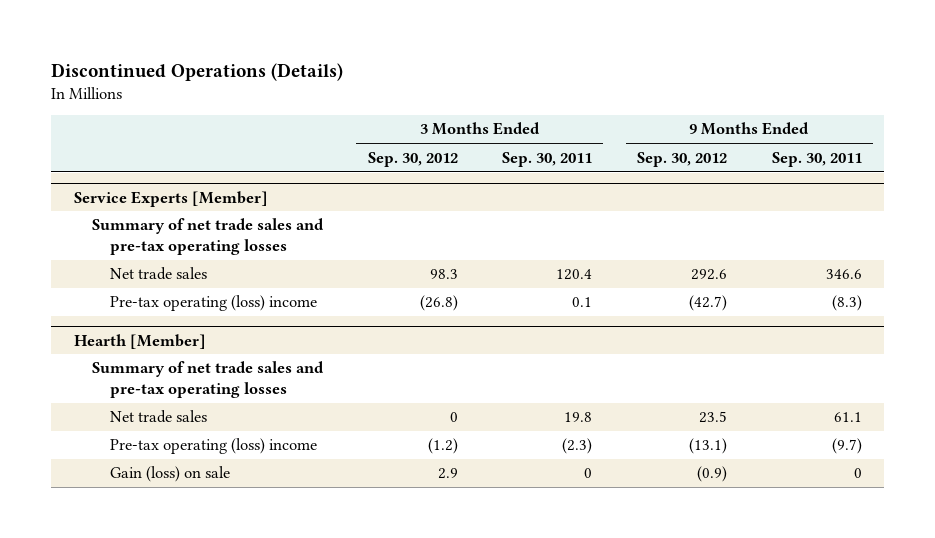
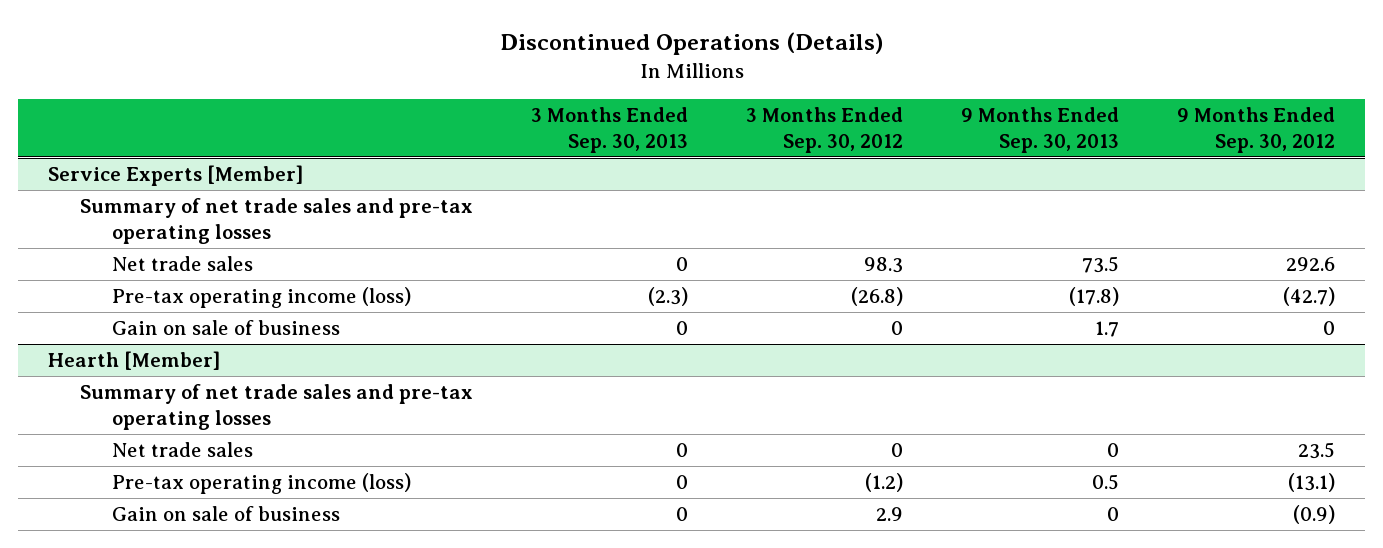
[502,151,593,167] Sep. 30, 2011 -> none
[771,151,862,167] Sep. 30, 2011 -> none
none -> [530,106,688,153] 3 Months Ended Sep. 30, 2013
none -> [961,106,1120,153] 9 Months Ended Sep. 30, 2013
[110,295,318,312] Pre-tax operating (loss) income -> [111,287,411,309] Pre-tax operating income (loss)
none -> [111,320,340,336] Gain on sale of business
[110,438,318,455] Pre-tax operating (loss) income -> [111,473,411,495] Pre-tax operating income (loss)
[110,466,231,483] Gain (loss) on sale -> [111,506,340,522] Gain on sale of business

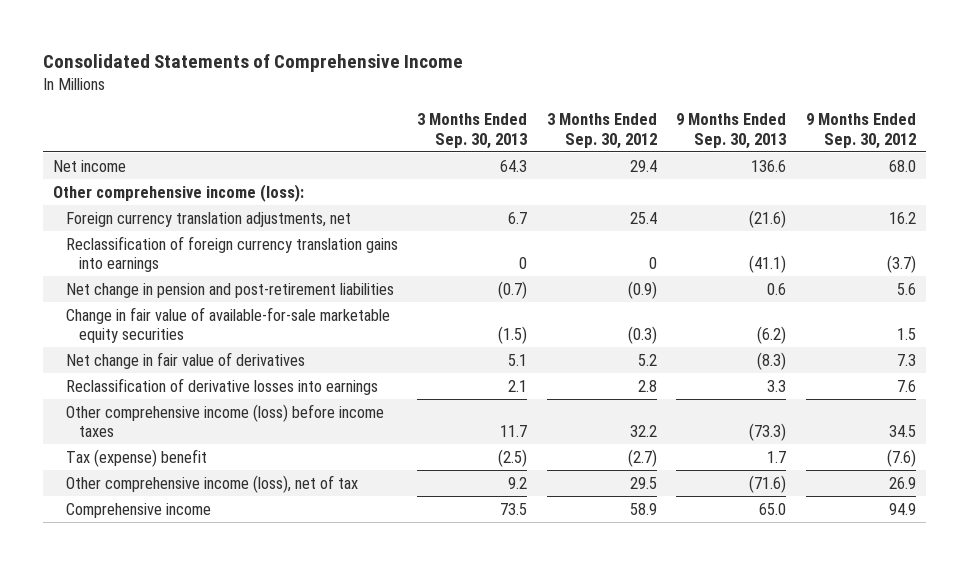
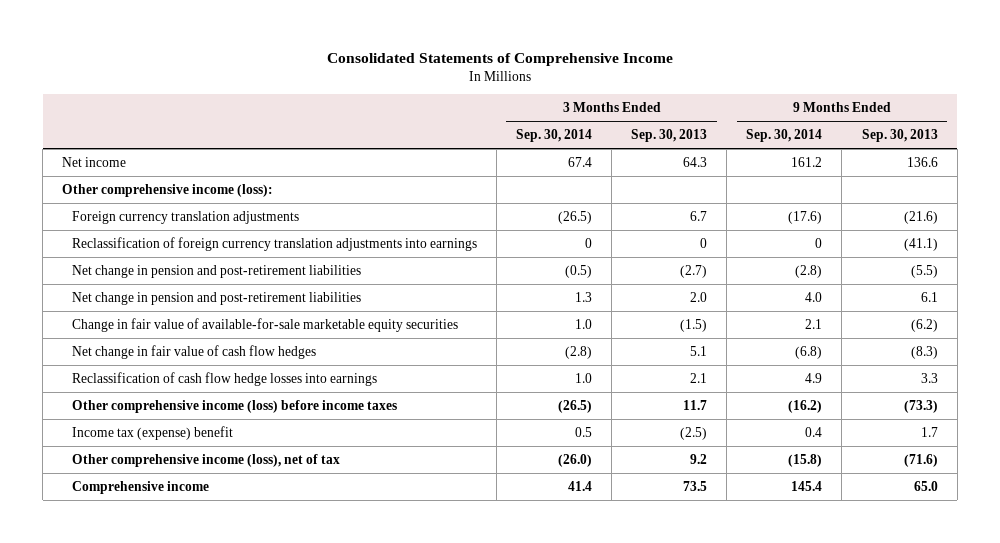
[546,113,657,149] 3 Months Ended Sep. 30, 2012 -> none
[805,113,916,149] 9 Months Ended Sep. 30, 2012 -> none
none -> [515,129,592,143] Sep. 30, 2014
none -> [746,129,823,143] Sep. 30, 2014
[65,211,351,227] Foreign currency translation adjustments, net -> [71,210,299,224] Foreign currency translation adjustments
[65,235,398,272] Reclassification of foreign currency translation gains into earnings -> [71,236,477,251] Reclassification of foreign currency translation adjustments into earnings
[498,280,528,299] (0.7) -> [680,264,708,278] (2.7)
[767,282,787,295] 0.6 -> [910,264,938,278] (5.5)
none -> [71,291,361,305] Net change in pension and post-retirement liabilities
[65,351,305,369] Net change in fair value of derivatives -> [71,344,316,359] Net change in fair value of cash flow hedges
[65,377,378,395] Reclassification of derivative losses into earnings -> [71,371,377,386] Reclassification of cash flow hedge losses into earnings
[65,448,207,467] Tax (expense) benefit -> [71,425,233,440] Income tax (expense) benefit

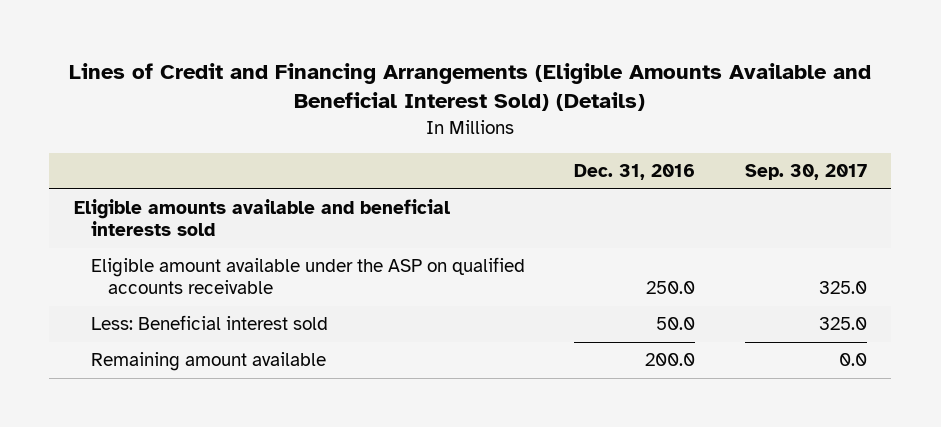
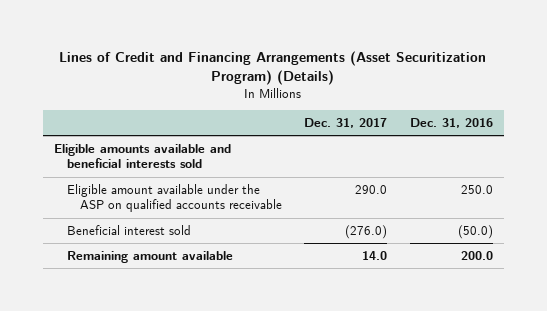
[69,62,872,112] Lines of Credit and Financing Arrangements (Eligible Amounts Available and Beneficial Interest Sold) (Details) -> [59,50,487,86] Lines of Credit and Financing Arrangements (Asset Securitization Program) (Details)
[744,164,867,181] Sep. 30, 2017 -> none
none -> [304,118,388,129] Dec. 31, 2017
[90,315,328,331] Less: Beneficial interest sold -> [66,224,191,235] Beneficial interest sold
[656,317,696,331] 50.0 -> [457,224,493,239] (50.0)

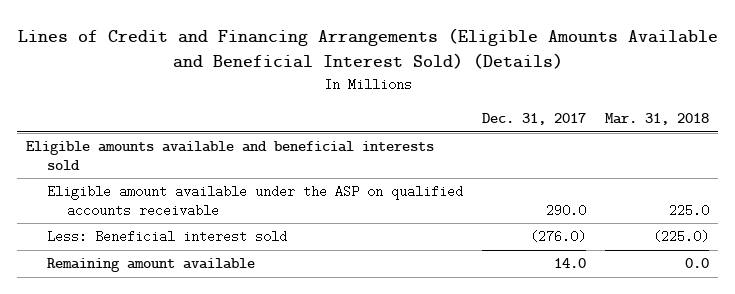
[59,50,487,86] Lines of Credit and Financing Arrangements (Asset Securitization Program) (Details) -> [17,27,718,69] Lines of Credit and Financing Arrangements (Eligible Amounts Available and Beneficial Interest Sold) (Details)
[409,118,493,129] Dec. 31, 2016 -> none
none -> [604,113,709,126] Mar. 31, 2018
[66,224,191,235] Beneficial interest sold -> [46,230,287,244] Less: Beneficial interest sold

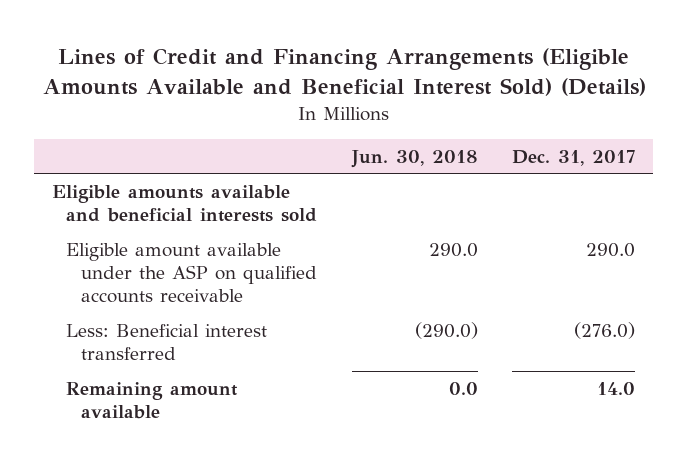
[604,113,709,126] Mar. 31, 2018 -> none
none -> [350,149,478,168] Jun. 30, 2018
[46,230,287,244] Less: Beneficial interest sold -> [66,323,268,361] Less: Beneficial interest transferred

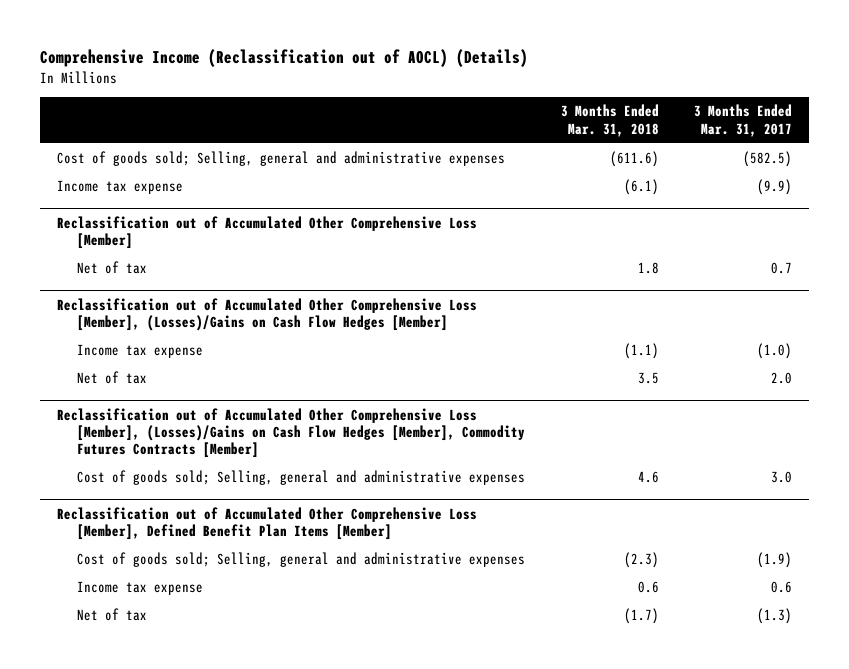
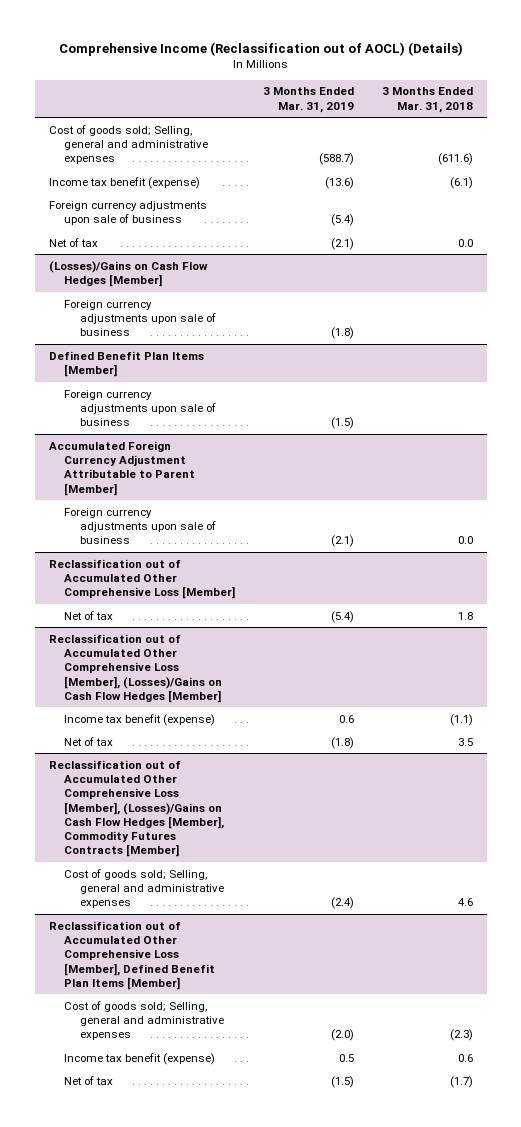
[693,104,792,137] 3 Months Ended Mar. 31, 2017 -> none
none -> [263,87,355,113] 3 Months Ended Mar. 31, 2019
[57,180,184,195] Income tax expense -> [48,176,200,189] Income tax benefit (expense)
none -> [48,200,207,225] Foreign currency adjustments upon sale of business
none -> [48,237,98,247] Net of tax
none -> [48,260,208,287] (Losses)/Gains on Cash Flow Hedges [Member]
none -> [64,299,216,337] Foreign currency adjustments upon sale of business
none -> [48,350,204,377] Defined Benefit Plan Items [Member]
none -> [64,389,216,427] Foreign currency adjustments upon sale of business
none -> [48,440,196,496] Accumulated Foreign Currency Adjustment Attributable to Parent [Member]
none -> [64,507,216,545] Foreign currency adjustments upon sale of business
[77,344,204,359] Income tax expense -> [64,713,216,726] Income tax benefit (expense)
[77,581,204,596] Income tax expense -> [64,1052,216,1065] Income tax benefit (expense)

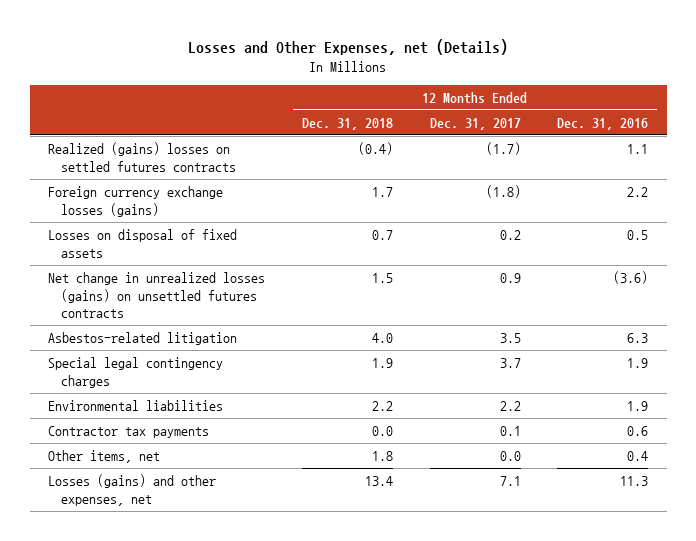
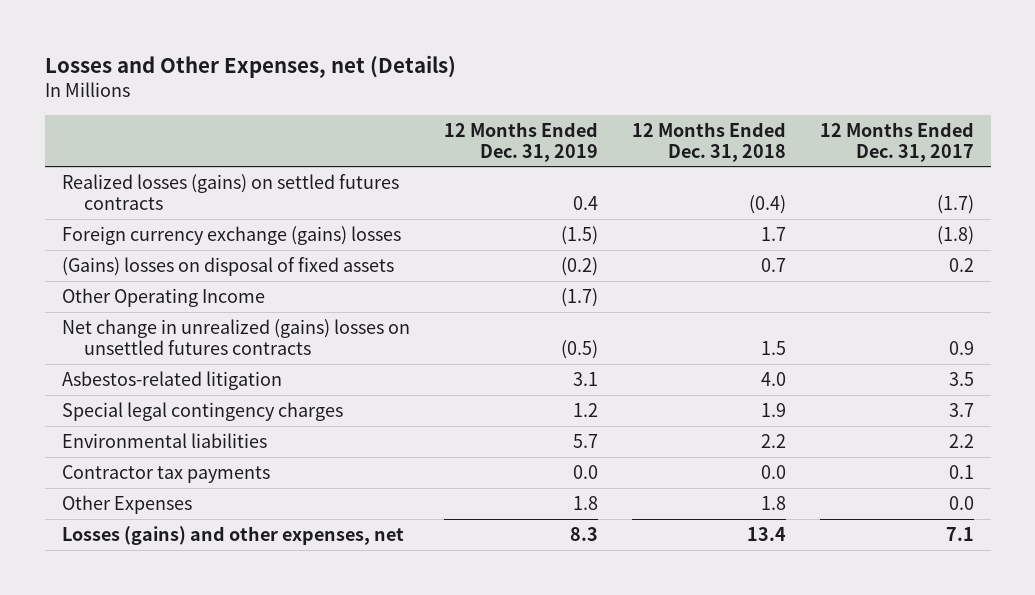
[557,117,649,130] Dec. 31, 2016 -> none
none -> [443,121,598,162] 12 Months Ended Dec. 31, 2019
[48,141,237,172] Realized (gains) losses on settled futures contracts -> [61,173,399,211] Realized losses (gains) on settled futures contracts
[48,185,224,217] Foreign currency exchange losses (gains) -> [61,225,401,245] Foreign currency exchange (gains) losses
[48,228,238,258] Losses on disposal of fixed assets -> [61,256,394,276] (Gains) losses on disposal of fixed assets
none -> [61,287,265,307] Other Operating Income
[48,271,266,319] Net change in unrealized losses (gains) on unsettled futures contracts -> [61,318,410,356] Net change in unrealized (gains) losses on unsettled futures contracts
[48,449,161,463] Other items, net -> [61,494,192,514] Other Expenses

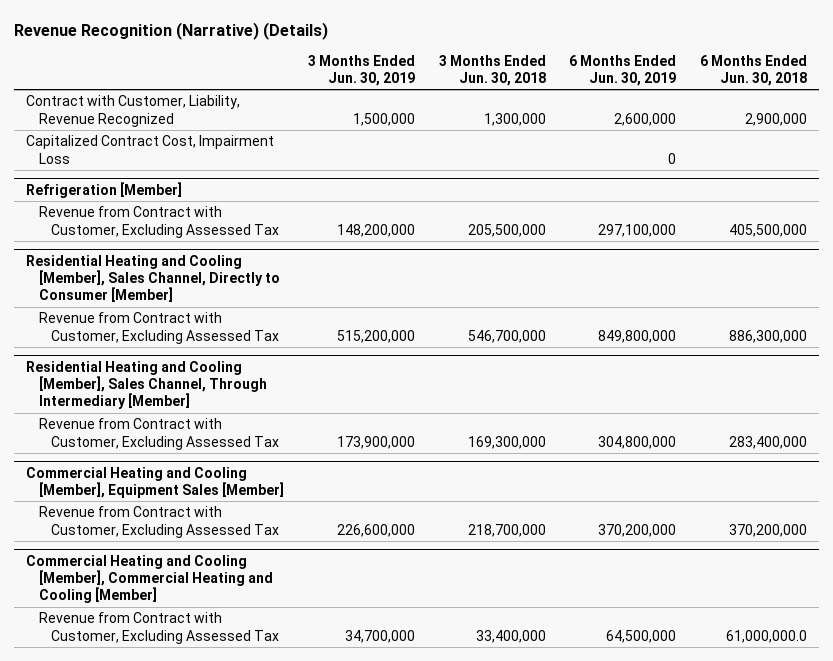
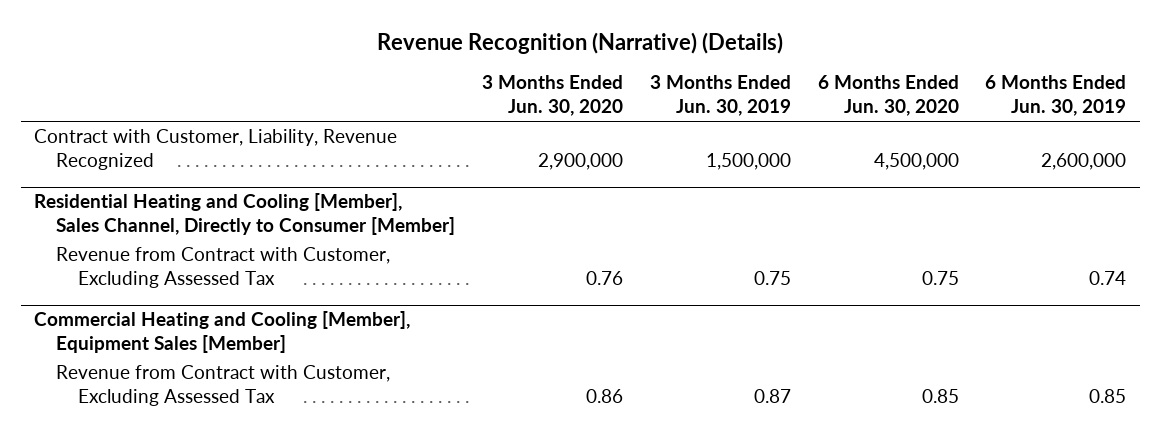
[438,54,546,87] 3 Months Ended Jun. 30, 2018 -> none
[700,54,808,87] 6 Months Ended Jun. 30, 2018 -> none
none -> [481,75,623,117] 3 Months Ended Jun. 30, 2020
none -> [817,75,959,117] 6 Months Ended Jun. 30, 2020
[26,135,275,164] Capitalized Contract Cost, Impairment Loss -> none
[26,181,183,198] Refrigeration [Member] -> none
[38,206,280,238] Revenue from Contract with Customer, Excluding Assessed Tax -> none
[26,360,267,410] Residential Heating and Cooling [Member], Sales Channel, Through Intermediary [Member] -> none
[38,418,280,450] Revenue from Contract with Customer, Excluding Assessed Tax -> none
[336,329,415,343] 515,200,000 -> [753,271,791,286] 0.75
[598,329,677,343] 849,800,000 -> [1089,271,1127,286] 0.74
[26,554,273,604] Commercial Heating and Cooling [Member], Commercial Heating and Cooling [Member] -> none
[38,612,280,644] Revenue from Contract with Customer, Excluding Assessed Tax -> none
[336,523,415,537] 226,600,000 -> [753,389,791,404] 0.87
[598,523,677,537] 370,200,000 -> [1089,389,1127,404] 0.85

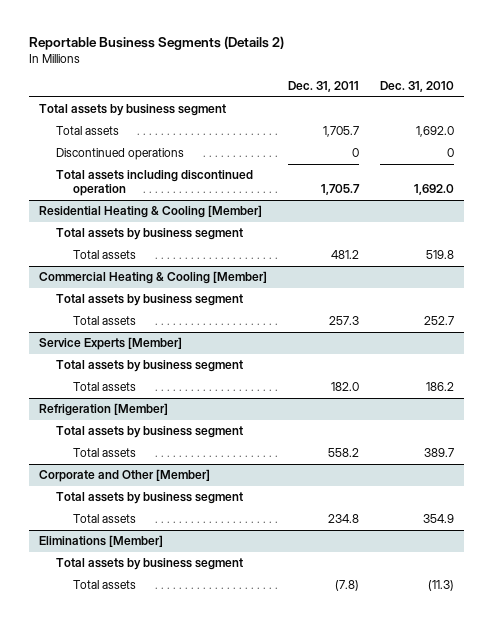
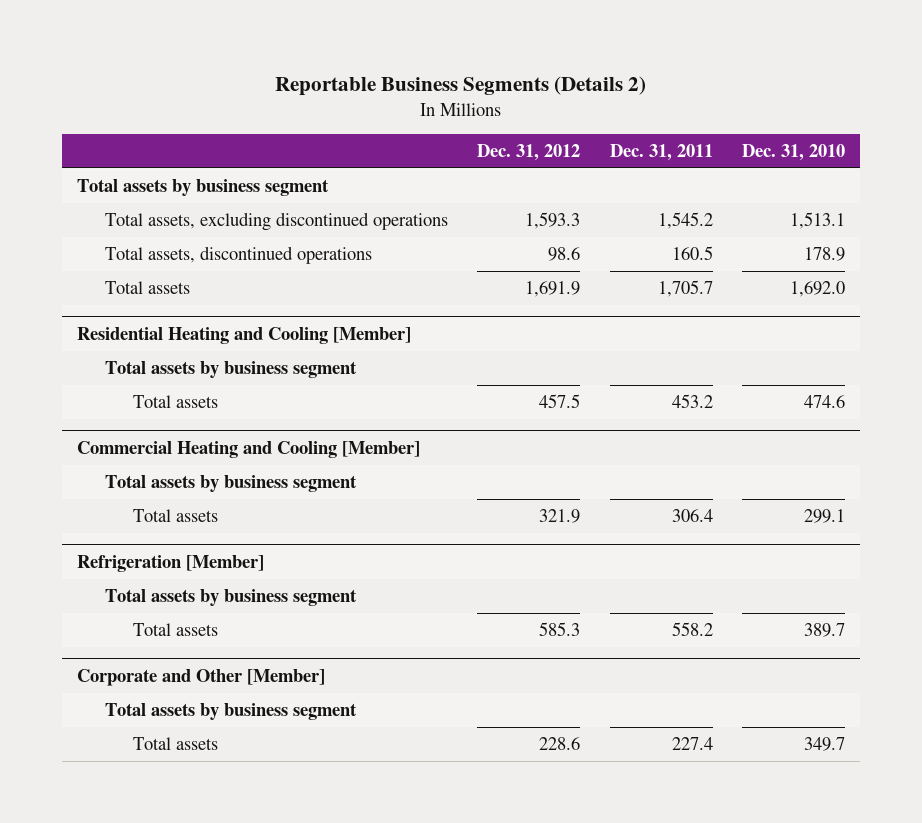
none -> [477,144,581,162] Dec. 31, 2012
none -> [105,211,449,231] Total assets, excluding discontinued operations
none -> [105,245,373,264] Total assets, discontinued operations
[56,148,185,161] Discontinued operations -> none
[56,170,254,197] Total assets including discontinued operation -> none
[56,228,244,241] Total assets by business segment -> none
[73,250,137,260] Total assets -> none
[39,271,268,285] Commercial Heating & Cooling [Member] -> none
[39,205,263,219] Residential Heating & Cooling [Member] -> [76,326,411,344] Residential Heating and Cooling [Member]
[39,337,183,351] Service Experts [Member] -> none
[329,316,360,326] 257.3 -> [671,393,713,408] 453.2
[423,316,454,326] 252.7 -> [804,394,846,408] 474.6
none -> [76,440,420,458] Commercial Heating and Cooling [Member]
[331,382,360,392] 182.0 -> [671,508,713,522] 306.4
[425,382,454,392] 186.2 -> [804,508,846,523] 299.1
[39,535,164,548] Eliminations [Member] -> none
[56,558,244,571] Total assets by business segment -> none
[73,580,137,590] Total assets -> none
[328,514,360,524] 234.8 -> [671,736,713,750] 227.4
[422,514,454,524] 354.9 -> [804,736,846,751] 349.7

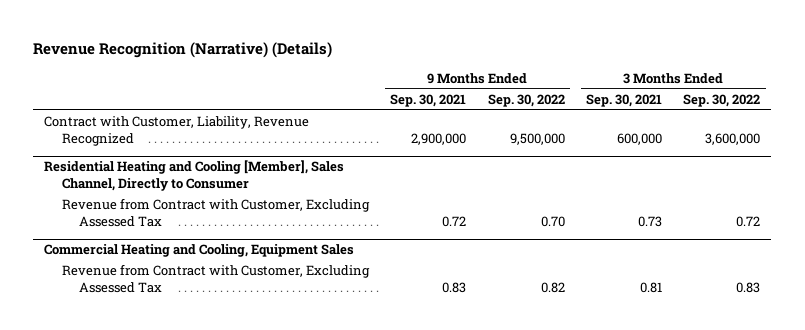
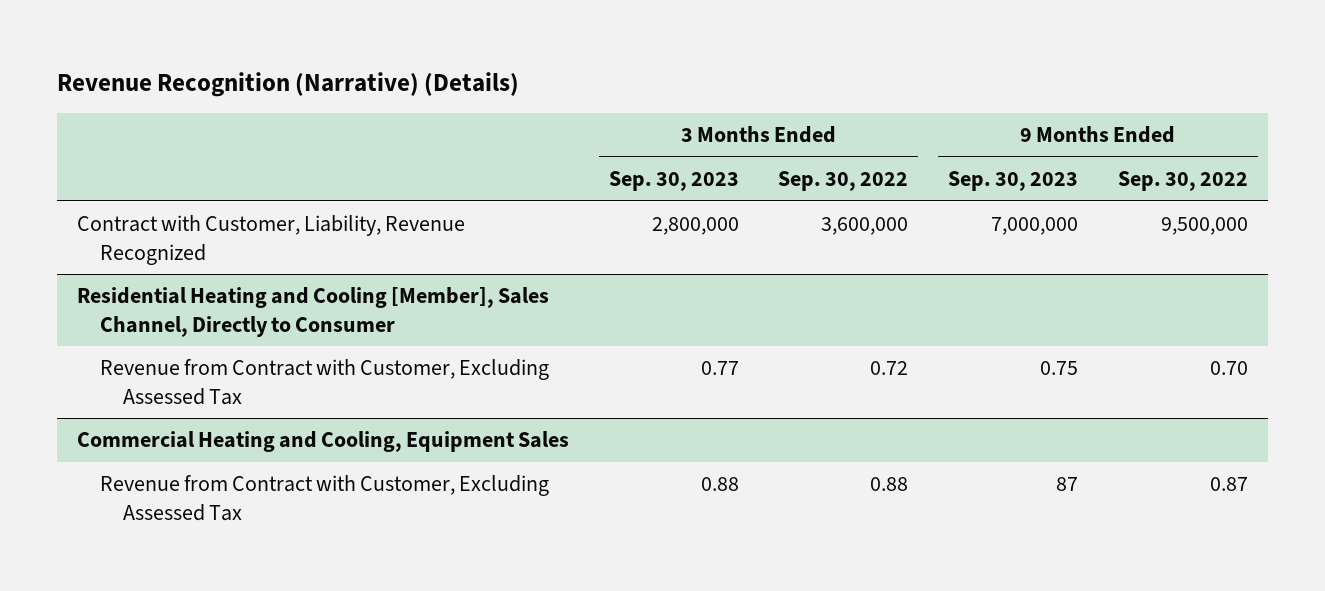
[390,93,467,107] Sep. 30, 2021 -> none
[586,93,663,107] Sep. 30, 2021 -> none
none -> [608,171,739,192] Sep. 30, 2023
none -> [948,171,1079,192] Sep. 30, 2023
[540,281,565,293] 0.82 -> [1210,477,1249,492] 0.87
[736,281,761,293] 0.83 -> [870,477,909,492] 0.88

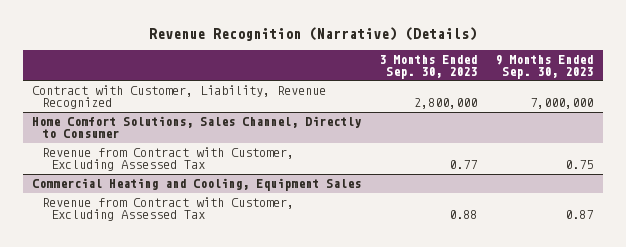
[778,171,909,192] Sep. 30, 2022 -> none
[1118,171,1249,192] Sep. 30, 2022 -> none
[76,287,549,337] Residential Heating and Cooling [Member], Sales Channel, Directly to Consumer -> none
none -> [32,116,362,139] Home Comfort Solutions, Sales Channel, Directly to Consumer
[1056,477,1079,492] 87 -> [565,210,594,220] 0.87

